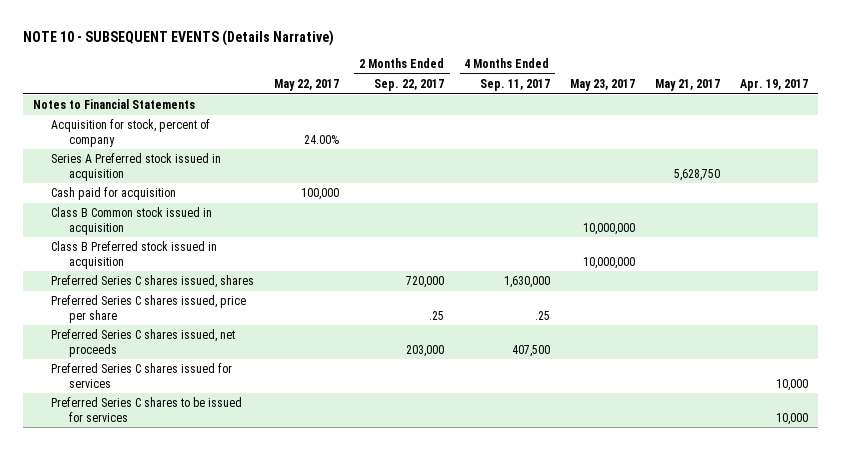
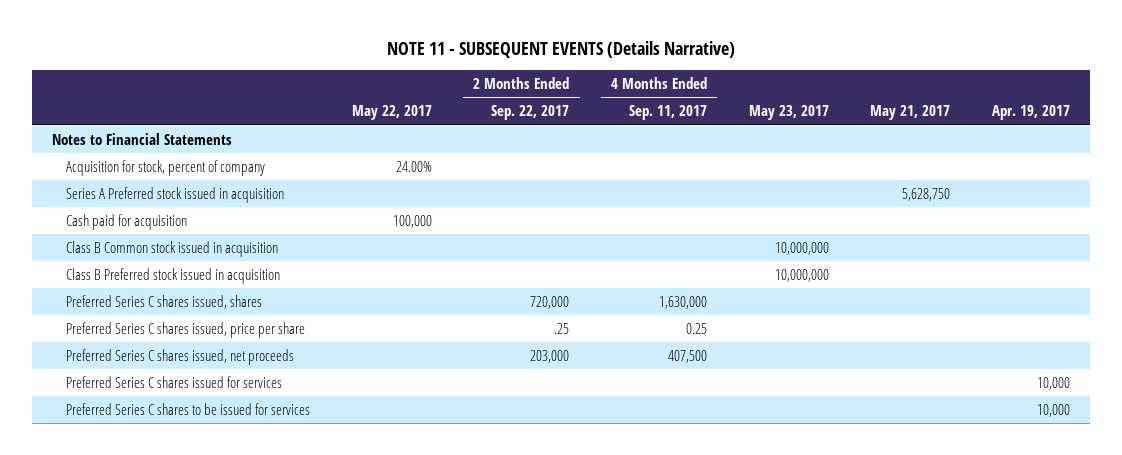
[22,29,334,46] NOTE 10 - SUBSEQUENT EVENTS (Details Narrative) -> [387,40,736,58] NOTE 11 - SUBSEQUENT EVENTS (Details Narrative)
[534,310,550,320] .25 -> [685,323,707,335] 0.25

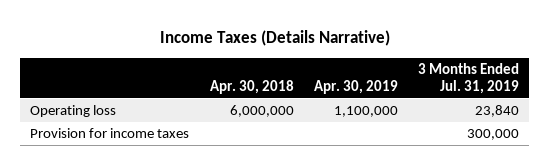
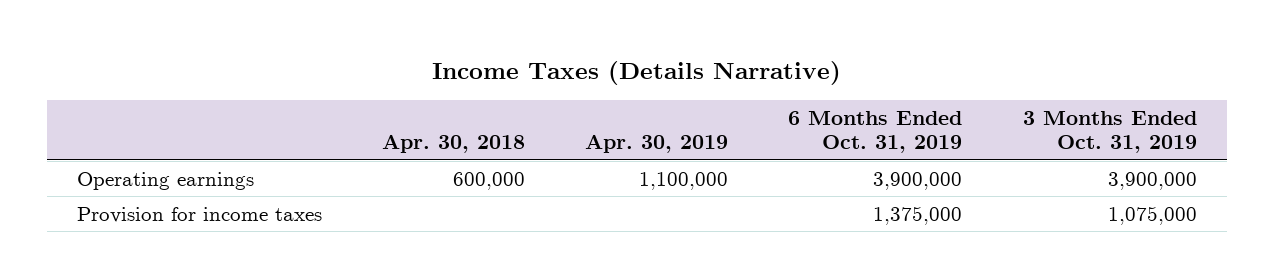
[417,63,519,95] 3 Months Ended Jul. 31, 2019 -> none
none -> [788,110,963,154] 6 Months Ended Oct. 31, 2019
none -> [1022,110,1197,154] 3 Months Ended Oct. 31, 2019
[30,105,117,118] Operating loss -> [76,171,254,190] Operating earnings
[229,105,294,118] 6,000,000 -> [452,171,525,190] 600,000

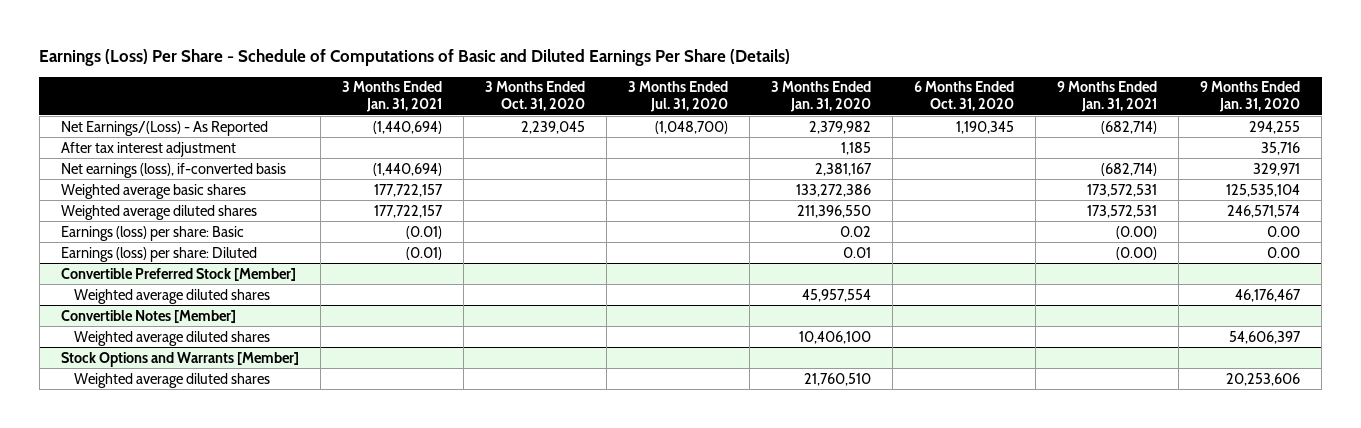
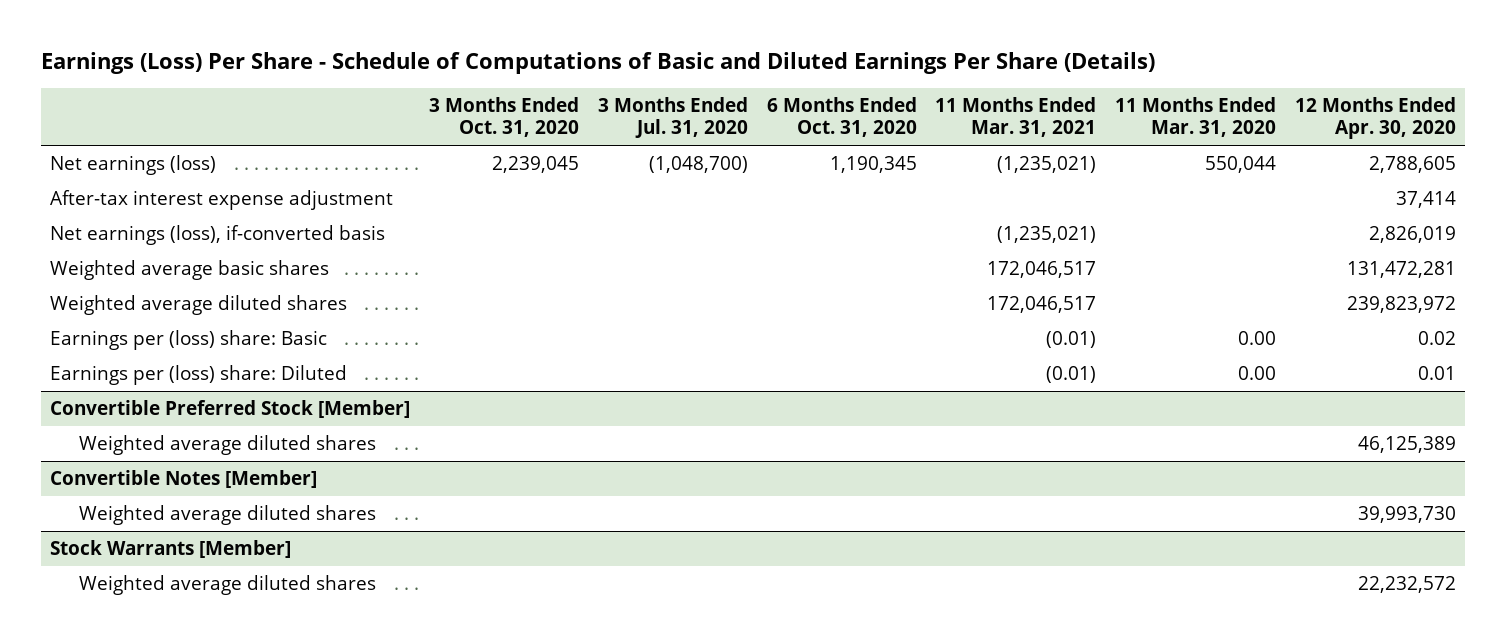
[341,81,442,113] 3 Months Ended Jan. 31, 2021 -> none
[771,81,872,113] 3 Months Ended Jan. 31, 2020 -> none
[1057,81,1158,113] 9 Months Ended Jan. 31, 2021 -> none
[1200,81,1301,113] 9 Months Ended Jan. 31, 2020 -> none
none -> [935,96,1097,138] 11 Months Ended Mar. 31, 2021
none -> [1115,96,1277,138] 11 Months Ended Mar. 31, 2020
none -> [1295,96,1457,140] 12 Months Ended Apr. 30, 2020
[60,120,268,136] Net Earnings/(Loss) - As Reported -> [50,155,217,176] Net earnings (loss)
[60,141,236,157] After tax interest adjustment -> [50,190,394,211] After-tax interest expense adjustment
[60,225,244,241] Earnings (loss) per share: Basic -> [50,330,328,351] Earnings per (loss) share: Basic
[60,246,257,262] Earnings (loss) per share: Diluted -> [50,365,348,386] Earnings per (loss) share: Diluted
[60,351,299,367] Stock Options and Warrants [Member] -> none
[73,372,270,388] Weighted average diluted shares -> none
none -> [50,540,292,559] Stock Warrants [Member]
none -> [78,575,376,596] Weighted average diluted shares

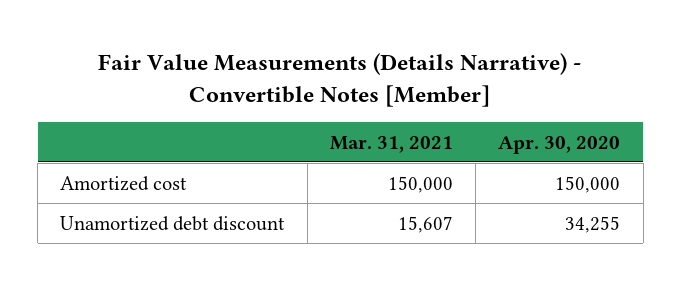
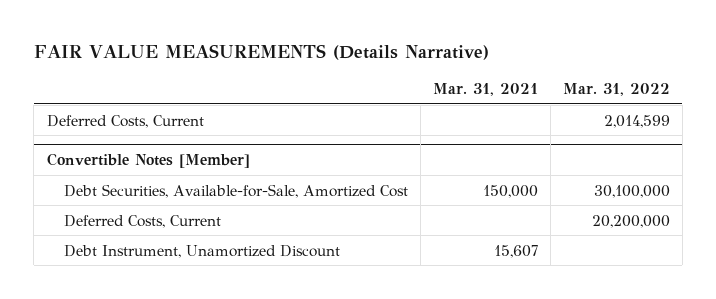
[98,52,582,107] Fair Value Measurements (Details Narrative) - Convertible Notes [Member] -> [33,43,489,60] FAIR VALUE MEASUREMENTS (Details Narrative)
[498,135,621,154] Apr. 30, 2020 -> none
none -> [562,82,670,96] Mar. 31, 2022
[60,175,188,191] Amortized cost -> none
[60,215,286,231] Unamortized debt discount -> none
none -> [46,114,204,128] Deferred Costs, Current
none -> [46,152,250,168] Convertible Notes [Member]
none -> [63,183,408,198] Debt Securities, Available-for-Sale, Amortized Cost
none -> [63,214,221,228] Deferred Costs, Current
none -> [63,244,340,258] Debt Instrument, Unamortized Discount

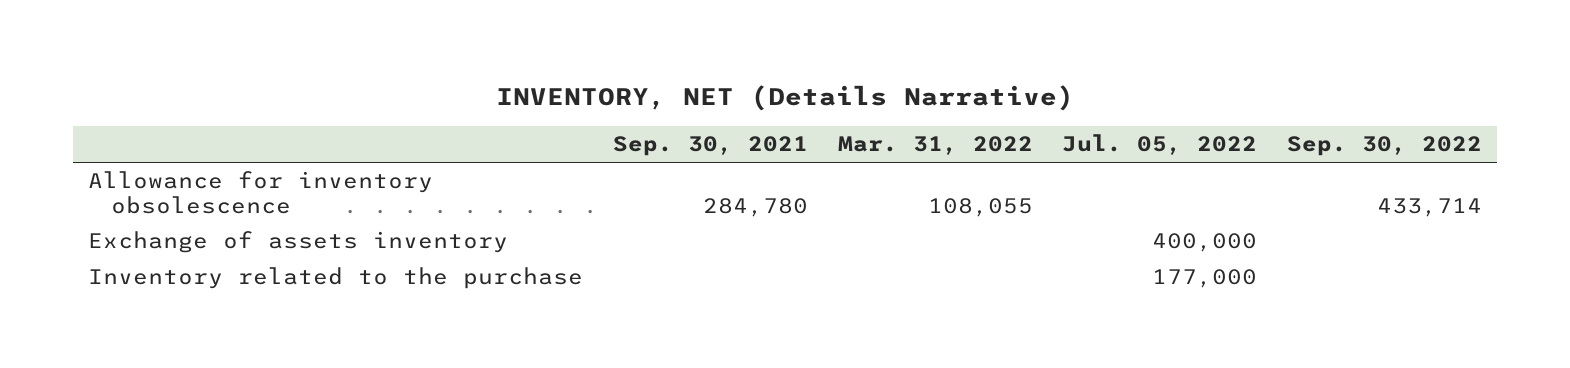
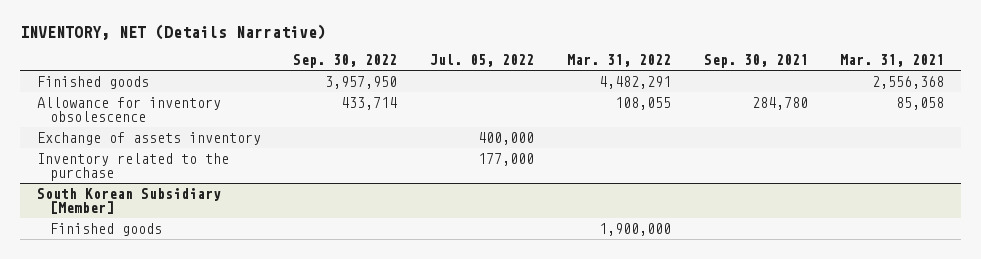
none -> [840,54,945,68] Mar. 31, 2021
none -> [36,75,149,89] Finished goods
none -> [36,187,221,214] South Korean Subsidiary [Member]
none -> [49,222,162,236] Finished goods

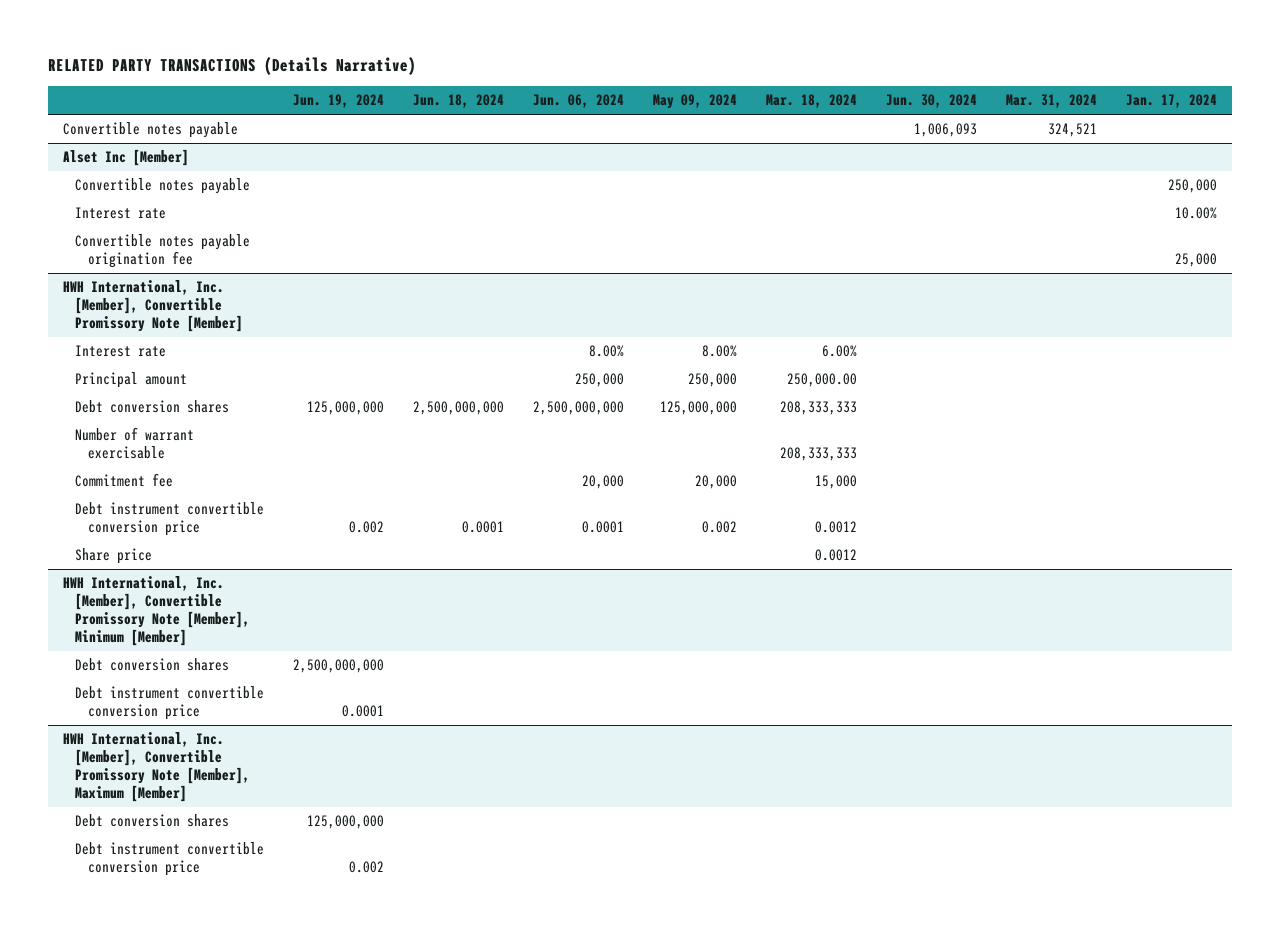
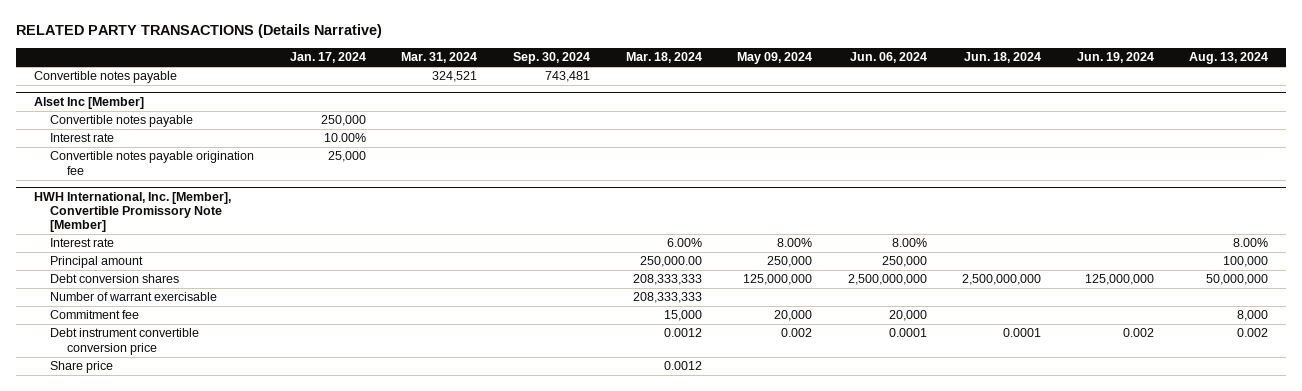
[886,94,978,109] Jun. 30, 2024 -> none
none -> [512,52,590,65] Sep. 30, 2024
none -> [1189,52,1269,65] Aug. 13, 2024
[62,576,251,646] HWH International, Inc. [Member], Convertible Promissory Note [Member], Minimum [Member] -> none
[75,658,230,672] Debt conversion shares -> none
[75,686,265,721] Debt instrument convertible conversion price -> none
[62,732,251,802] HWH International, Inc. [Member], Convertible Promissory Note [Member], Maximum [Member] -> none
[75,814,230,828] Debt conversion shares -> none
[75,842,265,877] Debt instrument convertible conversion price -> none

